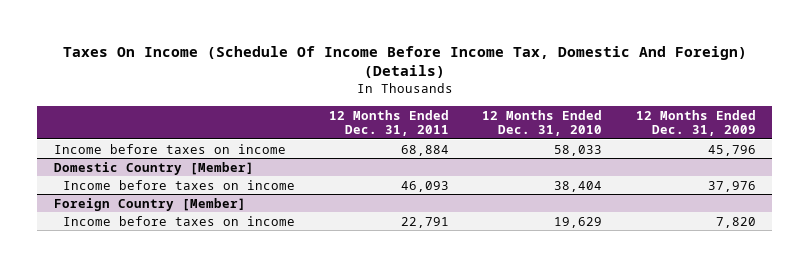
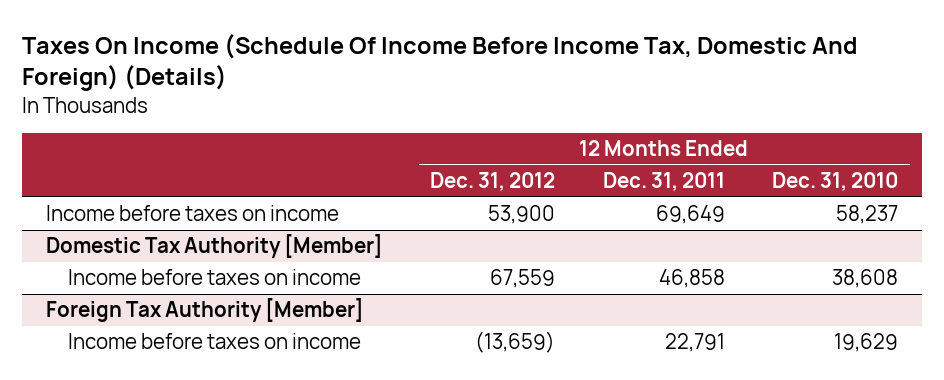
[635,109,756,137] 12 Months Ended Dec. 31, 2009 -> none
none -> [430,172,556,192] Dec. 31, 2012
[53,161,254,175] Domestic Country [Member] -> none
[53,197,246,211] Foreign Country [Member] -> none
[400,144,449,156] 68,884 -> [655,205,725,225] 69,649
[554,144,603,156] 58,033 -> [836,205,899,225] 58,237
none -> [46,234,384,259] Domestic Tax Authority [Member]
[400,180,449,192] 46,093 -> [658,269,725,289] 46,858
[554,180,603,192] 38,404 -> [832,269,899,289] 38,608
none -> [46,298,365,323] Foreign Tax Authority [Member]

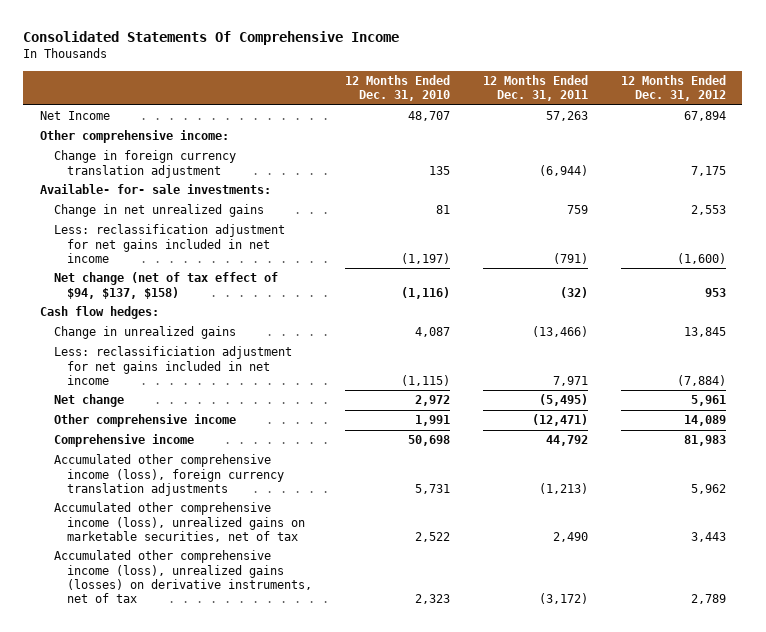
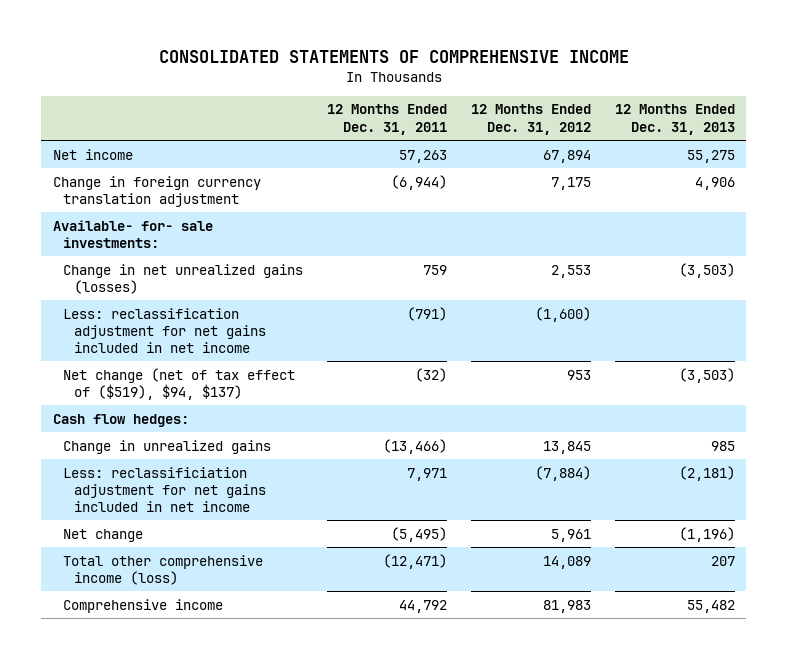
[23,31,400,46] Consolidated Statements Of Comprehensive Income -> [158,49,629,63] CONSOLIDATED STATEMENTS OF COMPREHENSIVE INCOME
[345,75,451,102] 12 Months Ended Dec. 31, 2010 -> none
none -> [614,104,735,135] 12 Months Ended Dec. 31, 2013
[39,130,229,144] Other comprehensive income: -> none
[39,111,110,121] Net Income -> [52,148,133,160] Net income
[53,204,264,218] Change in net unrealized gains -> [63,263,304,294] Change in net unrealized gains (losses)
[53,272,278,299] Net change (net of tax effect of $94, $137, $158) -> [63,367,296,400] Net change (net of tax effect of ($519), $94, $137)
[53,414,236,428] Other comprehensive income -> [63,554,264,585] Total other comprehensive income (loss)
[53,454,285,496] Accumulated other comprehensive income (loss), foreign currency translation adjustments -> none
[53,502,306,542] Accumulated other comprehensive income (loss), unrealized gains on marketable securities, net of tax -> none
[53,550,313,603] Accumulated other comprehensive income (loss), unrealized gains (losses) on derivative instruments, net of tax -> none

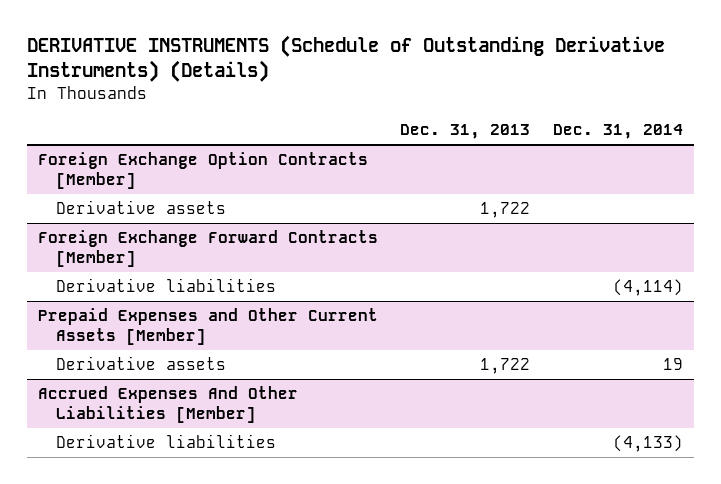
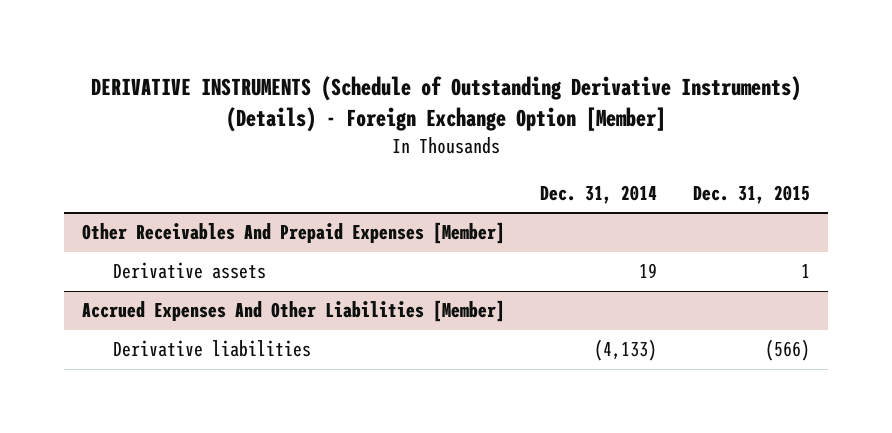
[26,34,665,82] DERIVATIVE INSTRUMENTS (Schedule of Outstanding Derivative Instruments) (Details) -> [90,75,801,133] DERIVATIVE INSTRUMENTS (Schedule of Outstanding Derivative Instruments) (Details) - Foreign Exchange Option [Member]
[400,124,531,140] Dec. 31, 2013 -> none
none -> [693,184,811,204] Dec. 31, 2015
[55,200,226,215] Derivative assets -> none
[38,230,379,267] Foreign Exchange Forward Contracts [Member] -> none
[55,278,276,293] Derivative liabilities -> none
[38,308,379,345] Prepaid Expenses and Other Current Assets [Member] -> none
[38,152,369,189] Foreign Exchange Option Contracts [Member] -> [81,222,505,245] Other Receivables And Prepaid Expenses [Member]

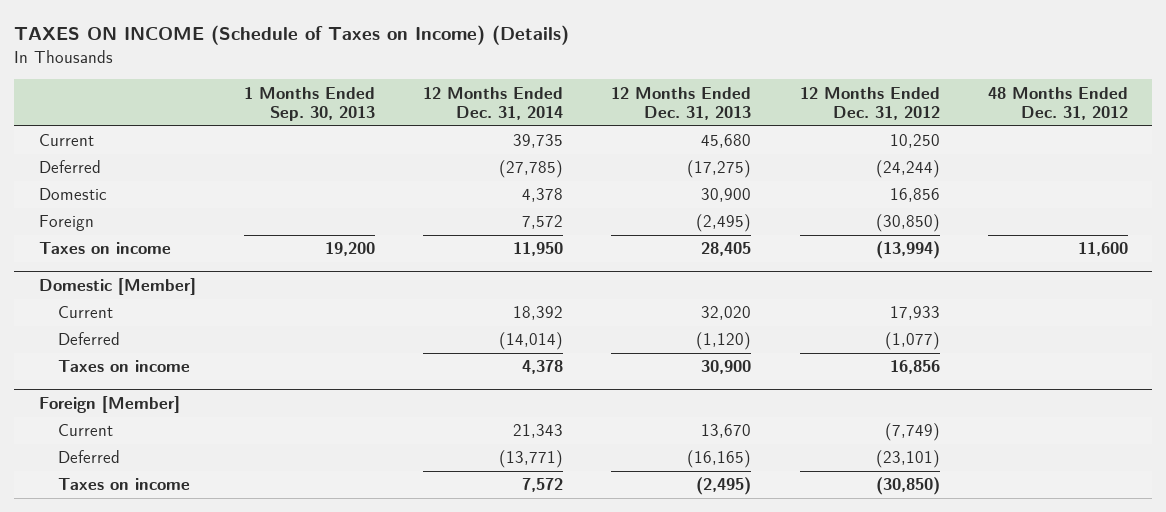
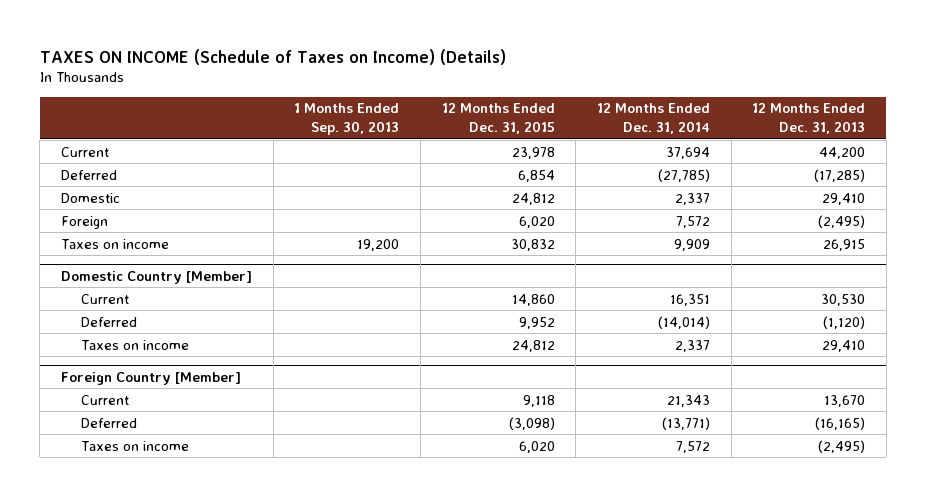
[799,86,940,121] 12 Months Ended Dec. 31, 2012 -> none
[987,86,1128,121] 48 Months Ended Dec. 31, 2012 -> none
none -> [441,103,555,135] 12 Months Ended Dec. 31, 2015
[513,134,564,149] 39,735 -> [665,146,710,159] 37,694
[701,134,752,149] 45,680 -> [819,146,866,159] 44,200
[687,160,752,179] (17,275) -> [814,168,866,182] (17,285)
[522,188,564,203] 4,378 -> [674,192,710,205] 2,337
[701,188,752,203] 30,900 -> [822,192,866,205] 29,410
[513,242,564,257] 11,950 -> [673,238,710,251] 9,909
[701,242,752,257] 28,405 -> [823,238,866,251] 26,915
[38,277,196,295] Domestic [Member] -> [60,270,252,284] Domestic Country [Member]
[513,306,564,321] 18,392 -> [669,293,710,306] 16,351
[701,306,752,321] 32,020 -> [821,293,866,306] 30,530
[522,360,564,375] 4,378 -> [674,339,710,352] 2,337
[701,360,752,375] 30,900 -> [822,339,866,352] 29,410
[38,395,180,413] Foreign [Member] -> [60,371,241,385] Foreign Country [Member]

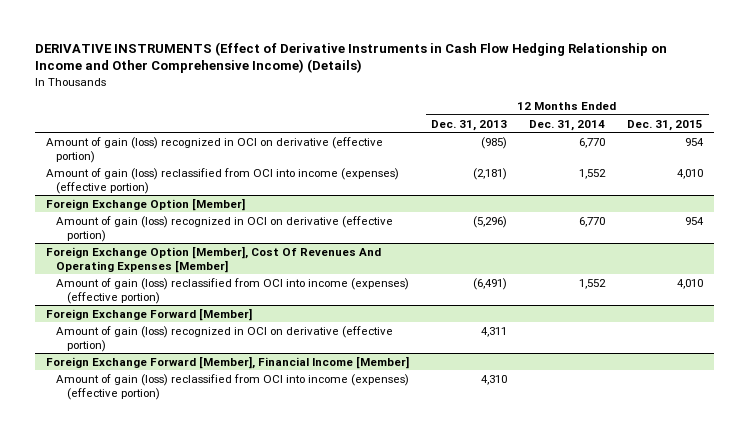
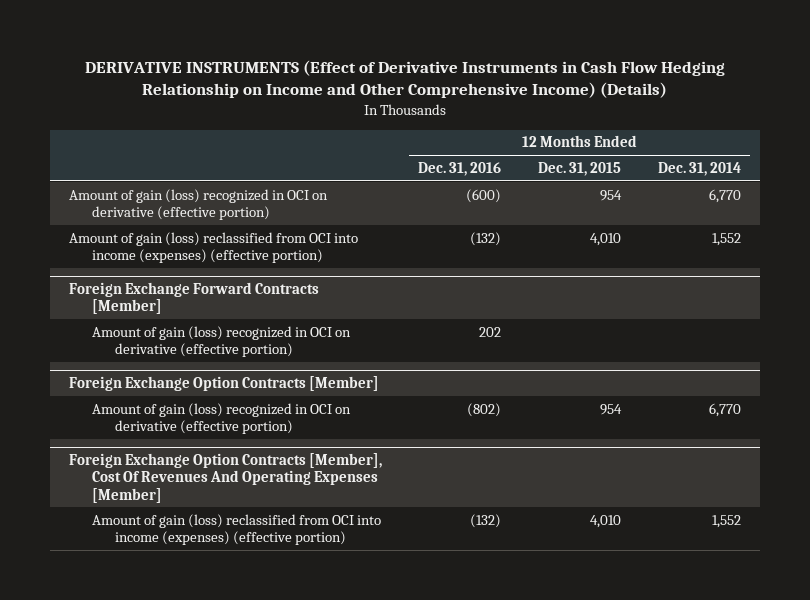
[431,119,508,131] Dec. 31, 2013 -> none
none -> [418,161,502,176] Dec. 31, 2016
none -> [68,282,319,315] Foreign Exchange Forward Contracts [Member]
none -> [91,325,351,357] Amount of gain (loss) recognized in OCI on derivative (effective portion)
[45,197,245,211] Foreign Exchange Option [Member] -> [68,376,379,392] Foreign Exchange Option Contracts [Member]
[45,245,381,273] Foreign Exchange Option [Member], Cost Of Revenues And Operating Expenses [Member] -> [68,453,382,503] Foreign Exchange Option Contracts [Member], Cost Of Revenues And Operating Expenses [Member]
[45,307,252,321] Foreign Exchange Forward [Member] -> none
[56,325,394,352] Amount of gain (loss) recognized in OCI on derivative (effective portion) -> none
[45,355,409,369] Foreign Exchange Forward [Member], Financial Income [Member] -> none
[56,373,410,400] Amount of gain (loss) reclassified from OCI into income (expenses) (effective portion) -> none

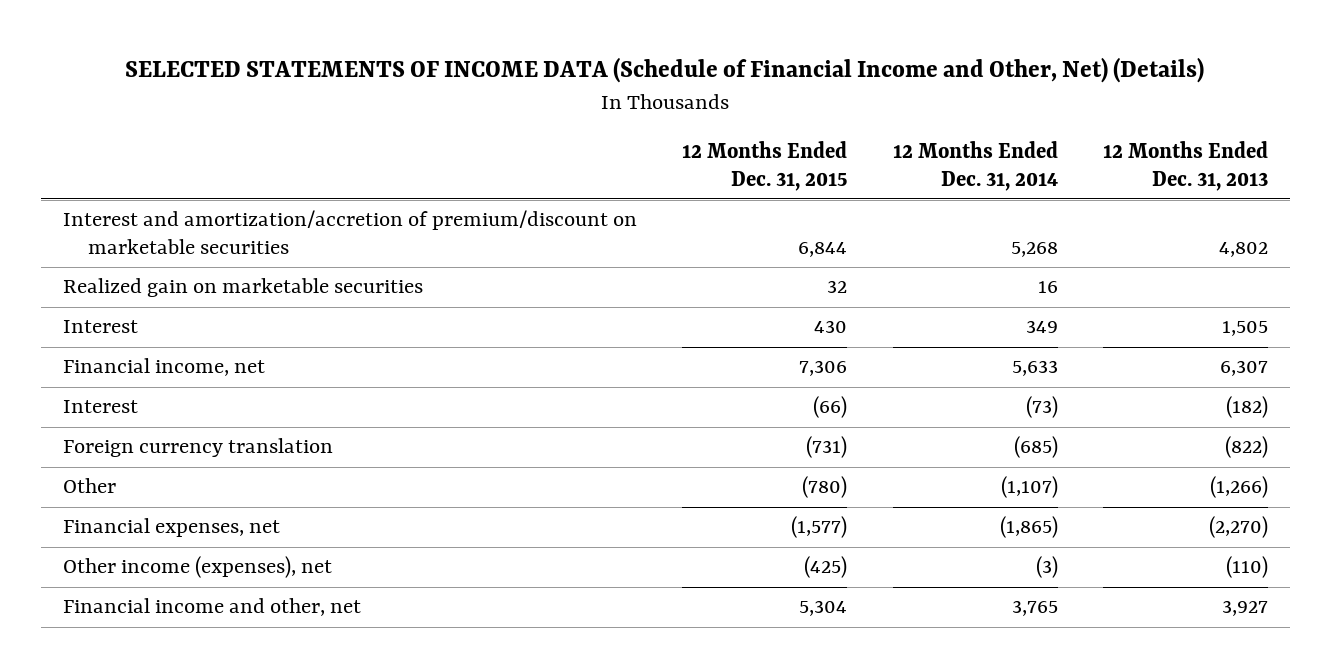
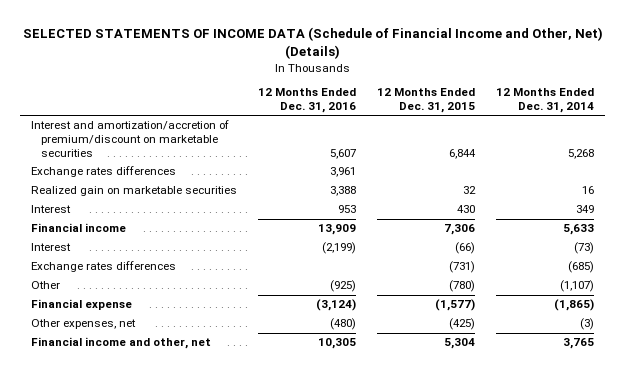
[1102,141,1268,191] 12 Months Ended Dec. 31, 2013 -> none
none -> [258,88,357,114] 12 Months Ended Dec. 31, 2016
none -> [31,166,177,178] Exchange rates differences
[63,358,266,377] Financial income, net -> [31,223,127,233] Financial income
[63,438,334,458] Foreign currency translation -> [31,261,177,273] Exchange rates differences
[63,518,281,538] Financial expenses, net -> [31,299,133,311] Financial expense
[63,556,333,579] Other income (expenses), net -> [31,319,137,330] Other expenses, net

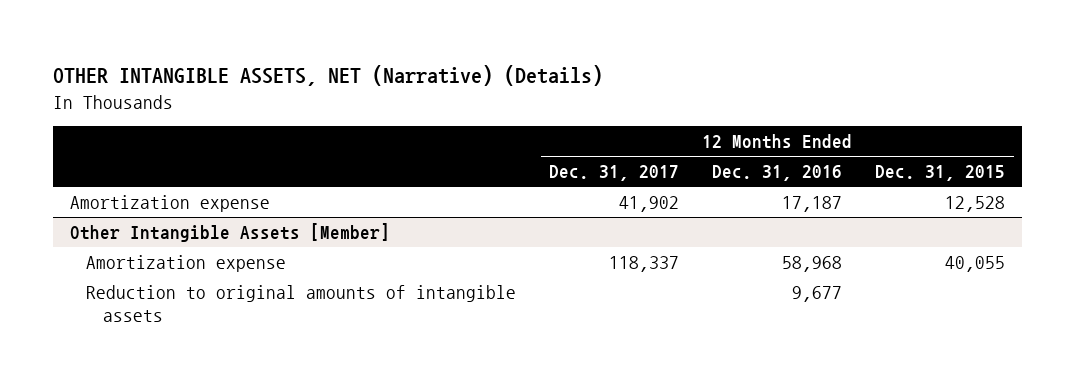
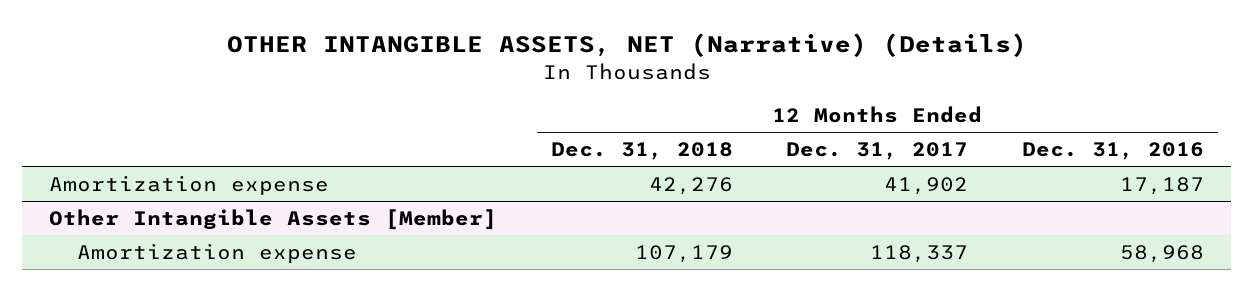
[875,165,1006,182] Dec. 31, 2015 -> none
none -> [550,141,733,160] Dec. 31, 2018
[86,284,517,323] Reduction to original amounts of intangible assets -> none

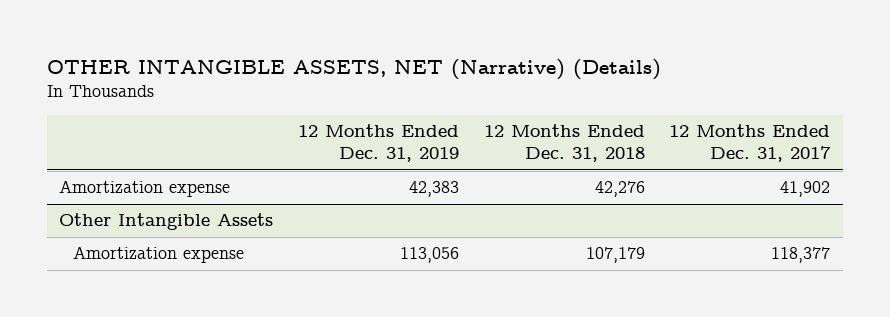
[1022,141,1205,160] Dec. 31, 2016 -> none
none -> [298,124,460,163] 12 Months Ended Dec. 31, 2019
[48,208,497,230] Other Intangible Assets [Member] -> [59,213,274,231] Other Intangible Assets
[870,244,969,263] 118,337 -> [771,247,831,264] 118,377

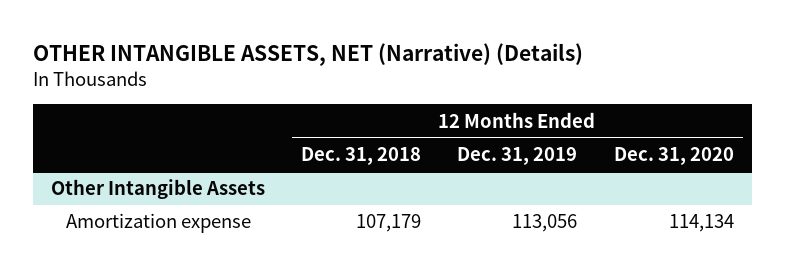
[669,124,832,163] 12 Months Ended Dec. 31, 2017 -> none
none -> [613,147,734,166] Dec. 31, 2020
[59,180,231,198] Amortization expense -> none

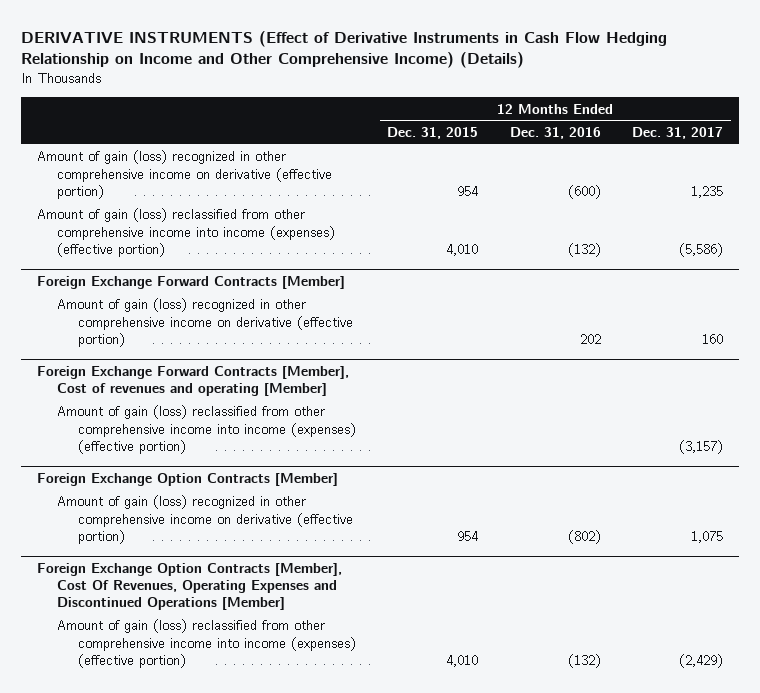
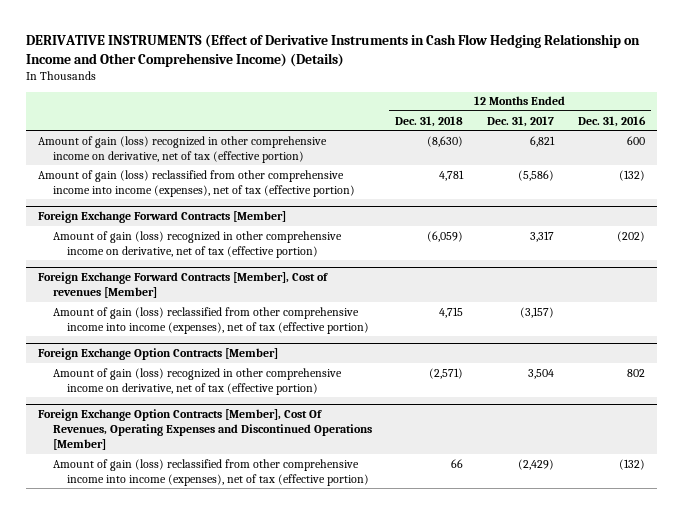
[387,127,479,140] Dec. 31, 2015 -> none
none -> [395,115,464,127] Dec. 31, 2018
[36,150,333,199] Amount of gain (loss) recognized in other comprehensive income on derivative (effective portion) -> [38,135,328,163] Amount of gain (loss) recognized in other comprehensive income on derivative, net of tax (effective portion)
[567,184,601,199] (600) -> [626,135,645,145] 600
[690,185,723,198] 1,235 -> [530,135,556,147] 6,821
[36,208,336,257] Amount of gain (loss) reclassified from other comprehensive income into income (expenses) (effective portion) -> [38,169,355,197] Amount of gain (loss) reclassified from other comprehensive income into income (expenses), net of tax (effective portion)
[57,298,354,347] Amount of gain (loss) recognized in other comprehensive income on derivative (effective portion) -> [52,230,342,258] Amount of gain (loss) recognized in other comprehensive income on derivative, net of tax (effective portion)
[579,333,601,344] 202 -> [616,230,645,242] (202)
[701,333,723,344] 160 -> [530,230,555,242] 3,317
[36,366,349,397] Foreign Exchange Forward Contracts [Member], Cost of revenues and operating [Member] -> [38,272,329,299] Foreign Exchange Forward Contracts [Member], Cost of revenues [Member]
[57,405,357,454] Amount of gain (loss) reclassified from other comprehensive income into income (expenses) (effective portion) -> [52,306,370,334] Amount of gain (loss) reclassified from other comprehensive income into income (expenses), net of tax (effective portion)
[57,495,354,544] Amount of gain (loss) recognized in other comprehensive income on derivative (effective portion) -> [52,367,342,395] Amount of gain (loss) recognized in other comprehensive income on derivative, net of tax (effective portion)
[567,529,601,544] (802) -> [626,368,645,377] 802
[690,530,723,543] 1,075 -> [528,368,555,379] 3,504
[57,619,357,668] Amount of gain (loss) reclassified from other comprehensive income into income (expenses) (effective portion) -> [52,458,370,486] Amount of gain (loss) reclassified from other comprehensive income into income (expenses), net of tax (effective portion)

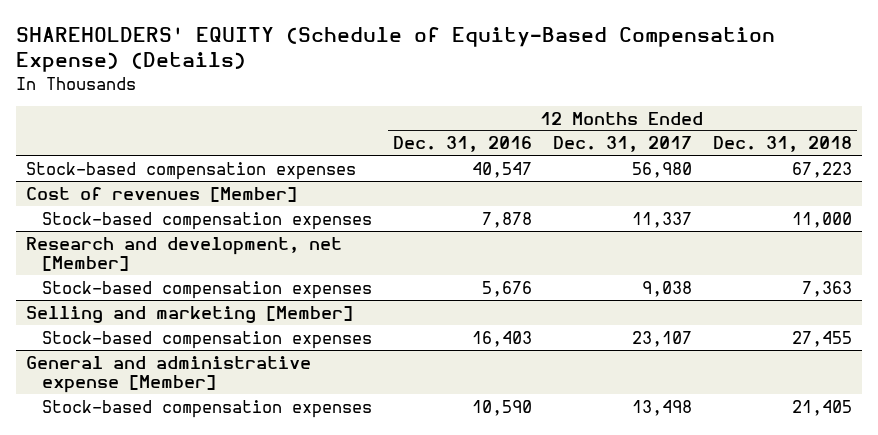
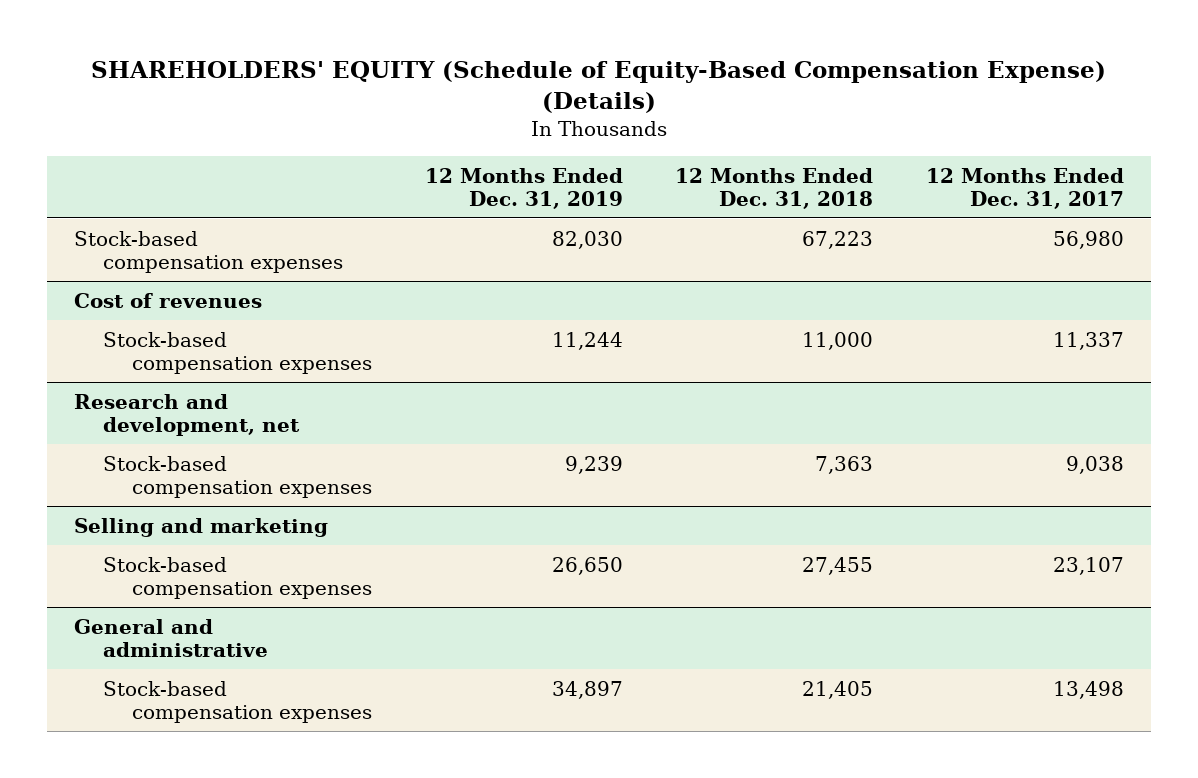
[393,136,533,153] Dec. 31, 2016 -> none
none -> [424,167,623,209] 12 Months Ended Dec. 31, 2019
[26,186,298,202] Cost of revenues [Member] -> [73,292,262,308] Cost of revenues
[26,236,343,271] Research and development, net [Member] -> [73,393,300,436] Research and development, net
[26,305,354,323] Selling and marketing [Member] -> [73,517,328,537] Selling and marketing
[26,355,312,393] General and administrative expense [Member] -> [73,618,268,657] General and administrative

